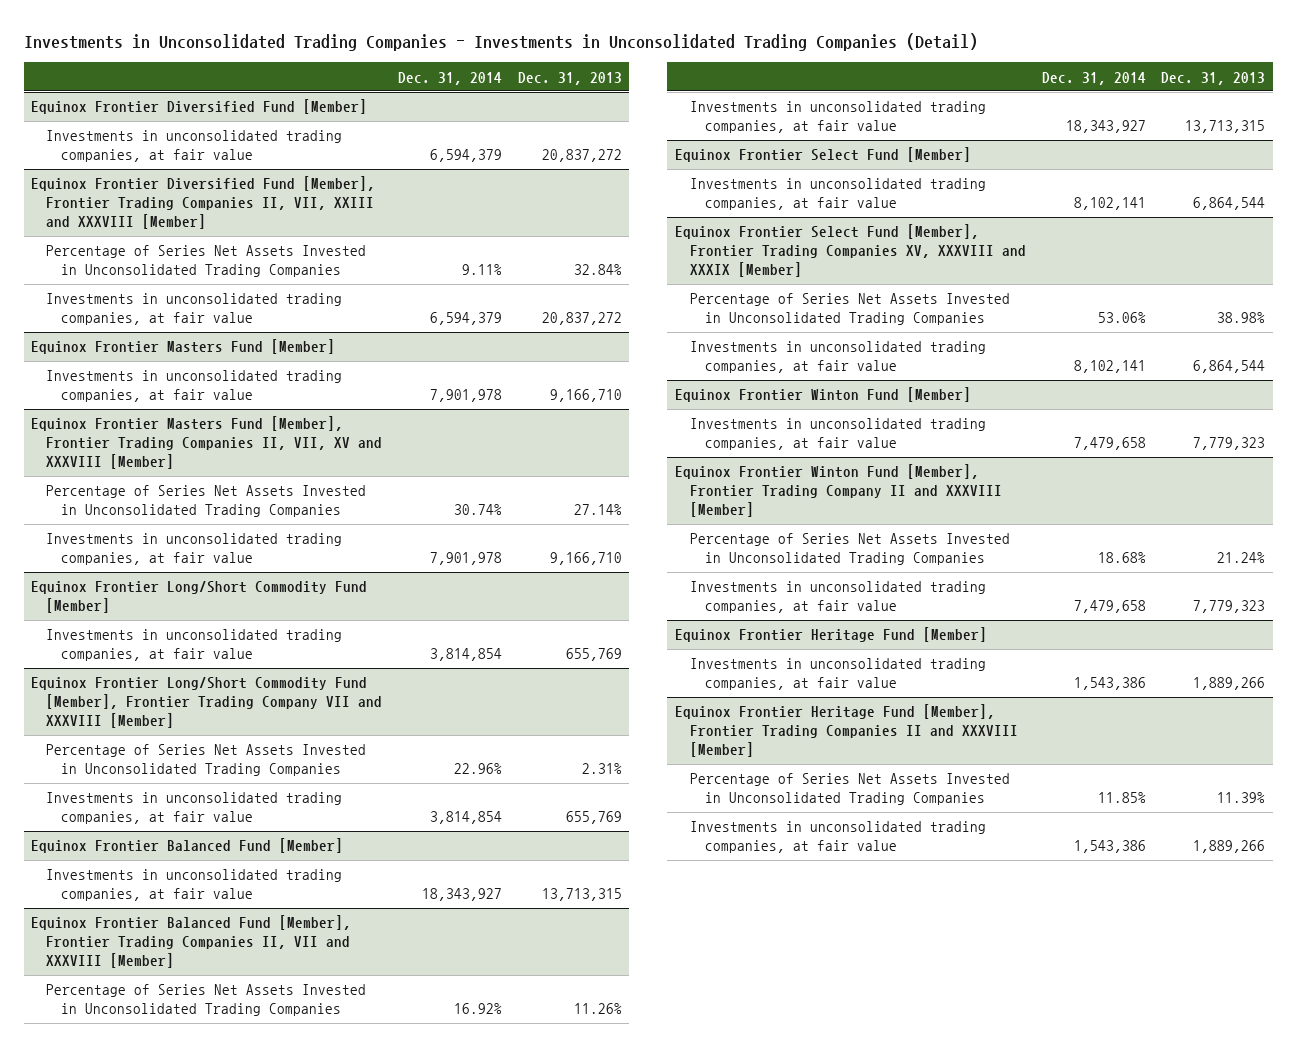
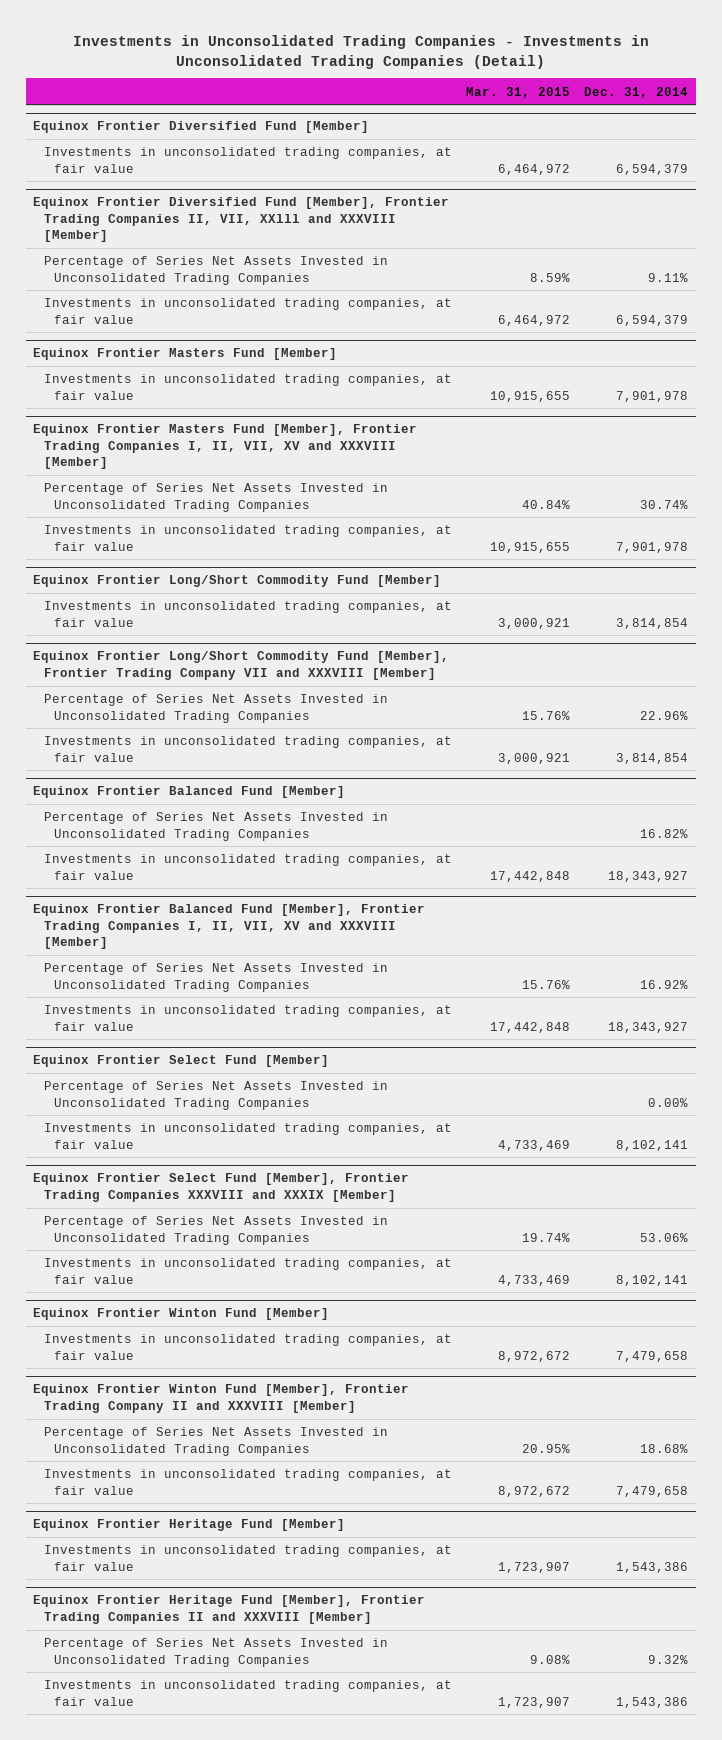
[517,71,622,85] Dec. 31, 2013 -> none
none -> [466,86,571,98] Mar. 31, 2015
[31,176,376,230] Equinox Frontier Diversified Fund [Member], Frontier Trading Companies II, VII, XXIII and XXXVIII [Member] -> [33,197,450,242] Equinox Frontier Diversified Fund [Member], Frontier Trading Companies II, VII, XXlll and XXXVIII [Member]
[31,416,383,470] Equinox Frontier Masters Fund [Member], Frontier Trading Companies II, VII, XV and XXXVIII [Member] -> [33,424,418,469] Equinox Frontier Masters Fund [Member], Frontier Trading Companies I, II, VII, XV and XXXVIII [Member]
none -> [43,812,388,841] Percentage of Series Net Assets Invested in Unconsolidated Trading Companies
[31,915,352,969] Equinox Frontier Balanced Fund [Member], Frontier Trading Companies II, VII and XXXVIII [Member] -> [33,904,426,949] Equinox Frontier Balanced Fund [Member], Frontier Trading Companies I, II, VII, XV and XXXVIII [Member]
none -> [43,1081,388,1110] Percentage of Series Net Assets Invested in Unconsolidated Trading Companies
[675,224,1027,278] Equinox Frontier Select Fund [Member], Frontier Trading Companies XV, XXXVIII and XXXIX [Member] -> [33,1173,410,1202] Equinox Frontier Select Fund [Member], Frontier Trading Companies XXXVIII and XXXIX [Member]
[1097,792,1146,804] 11.85% -> [648,1654,689,1664] 9.32%

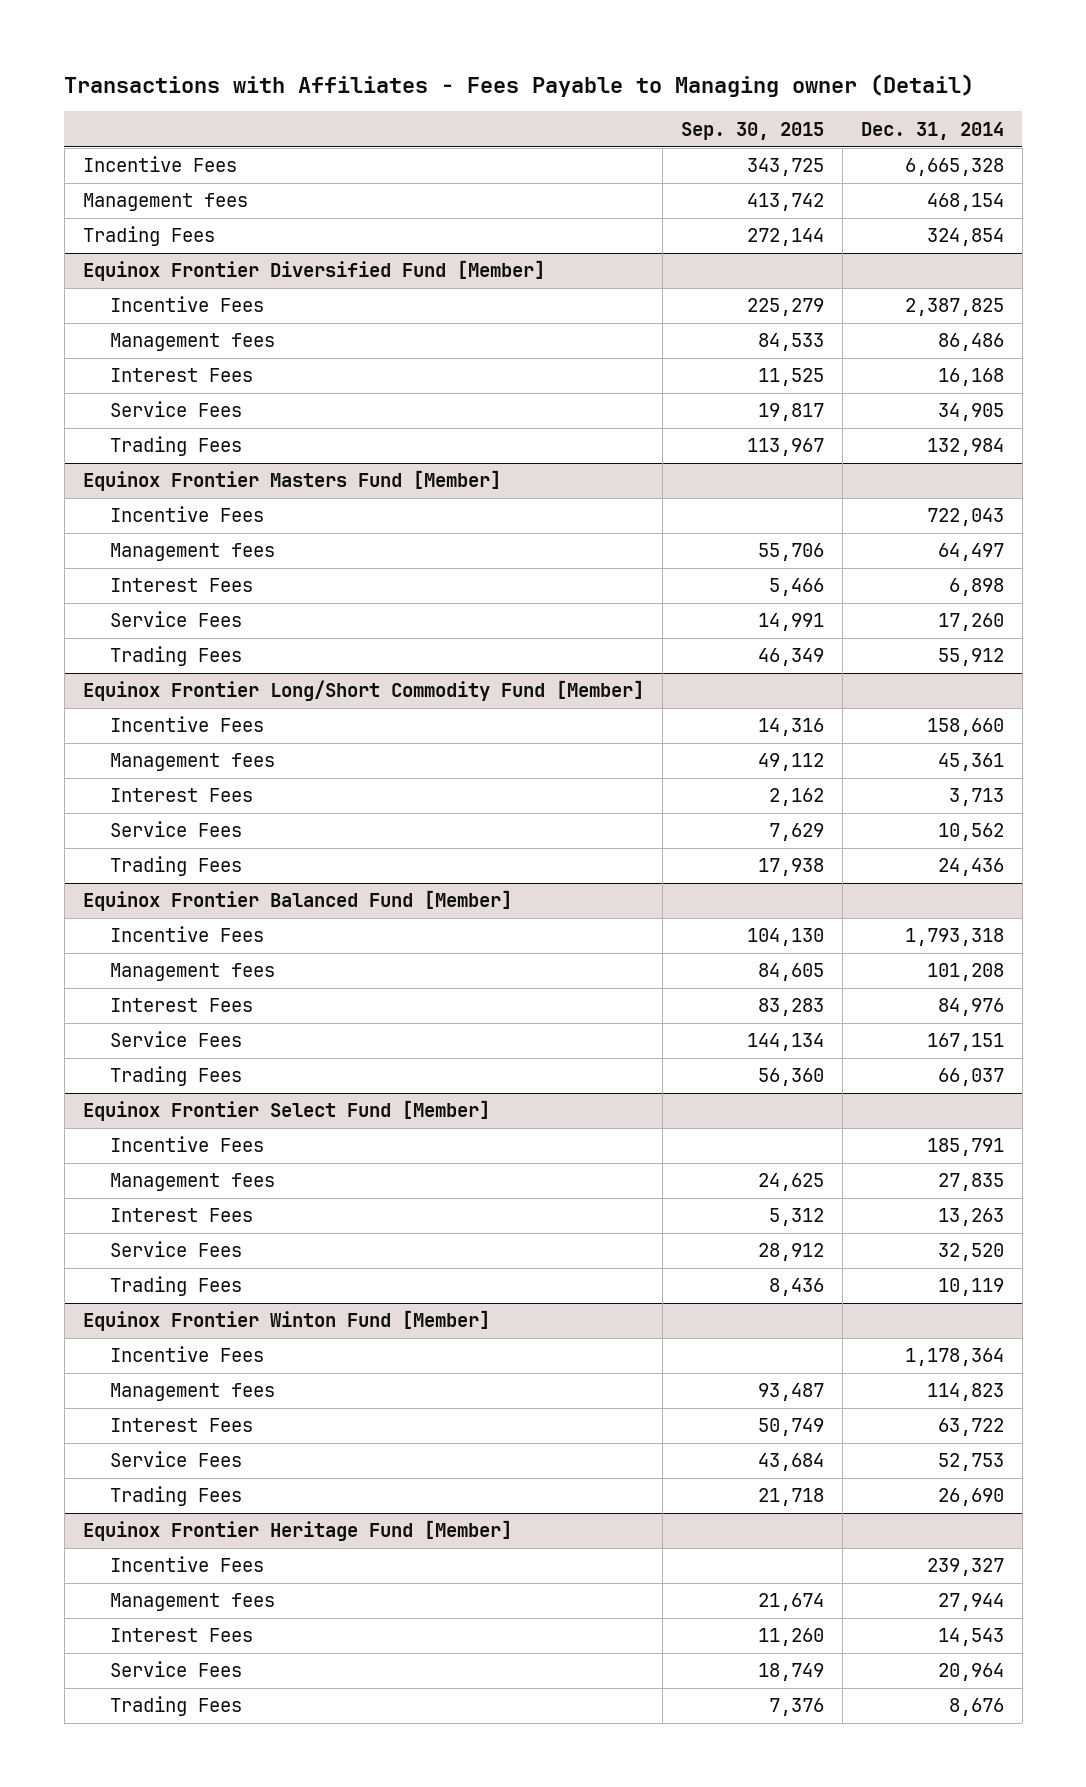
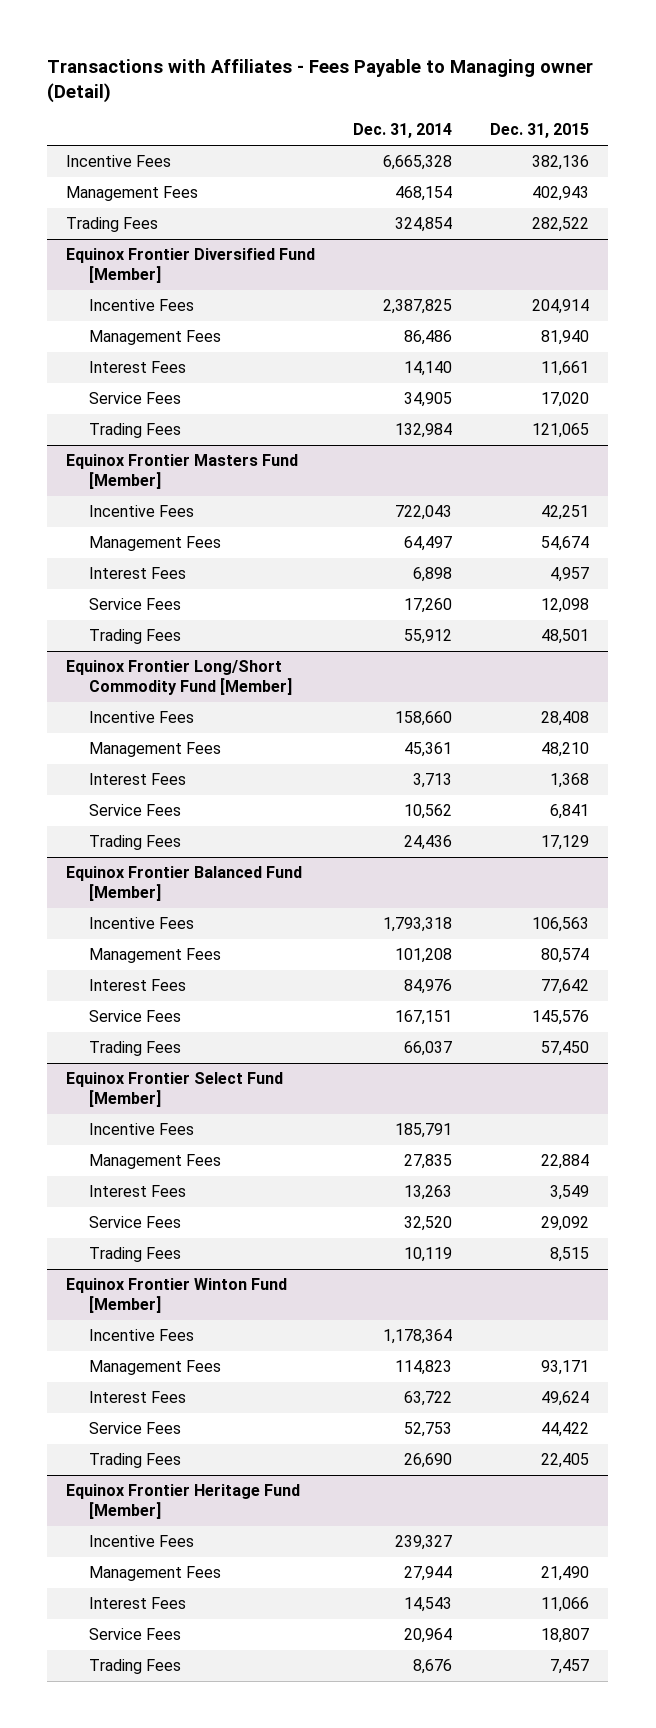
[680,121,824,140] Sep. 30, 2015 -> none
none -> [490,123,590,139] Dec. 31, 2015
[82,193,248,212] Management fees -> [66,186,199,202] Management Fees
[109,333,275,352] Management fees -> [88,330,221,346] Management Fees
[937,368,1004,387] 16,168 -> [404,361,453,377] 14,140
[109,543,275,562] Management fees -> [88,536,221,552] Management Fees
[109,753,275,772] Management fees -> [88,742,221,758] Management Fees
[109,963,275,982] Management fees -> [88,948,221,964] Management Fees
[109,1173,275,1192] Management fees -> [88,1154,221,1170] Management Fees
[109,1383,275,1402] Management fees -> [88,1360,221,1376] Management Fees
[109,1593,275,1612] Management fees -> [88,1566,221,1582] Management Fees

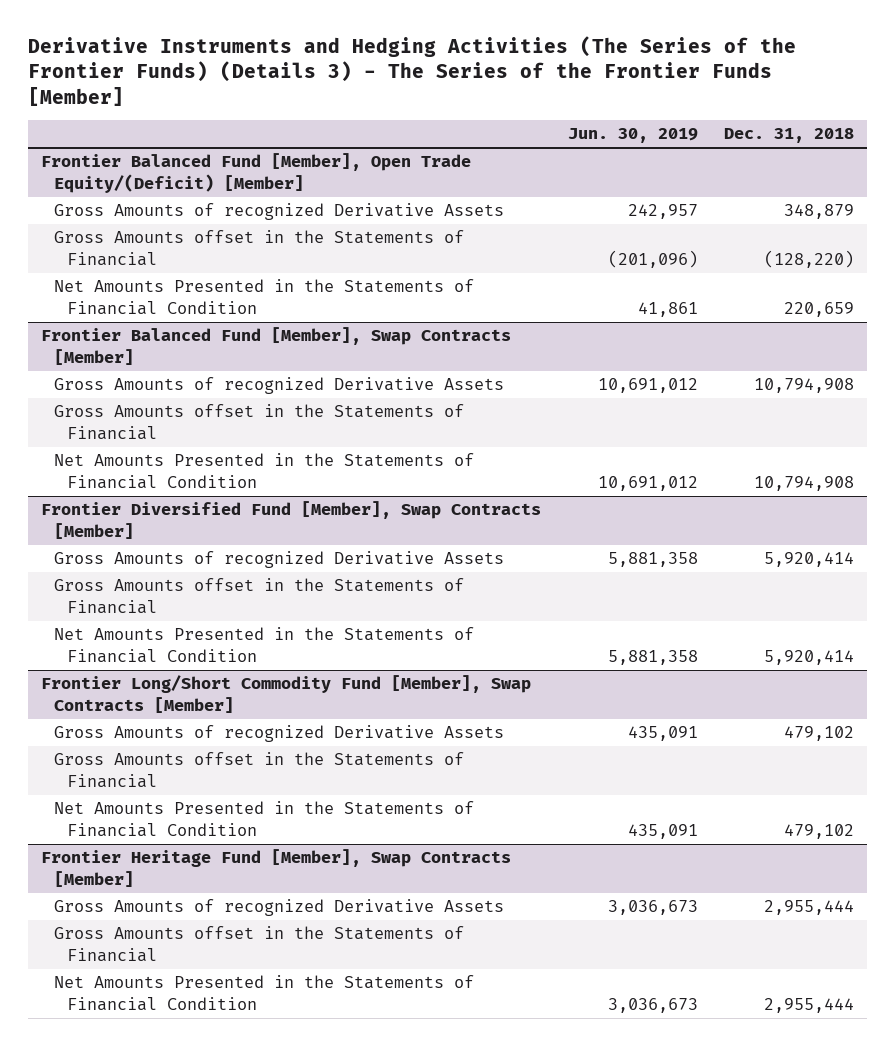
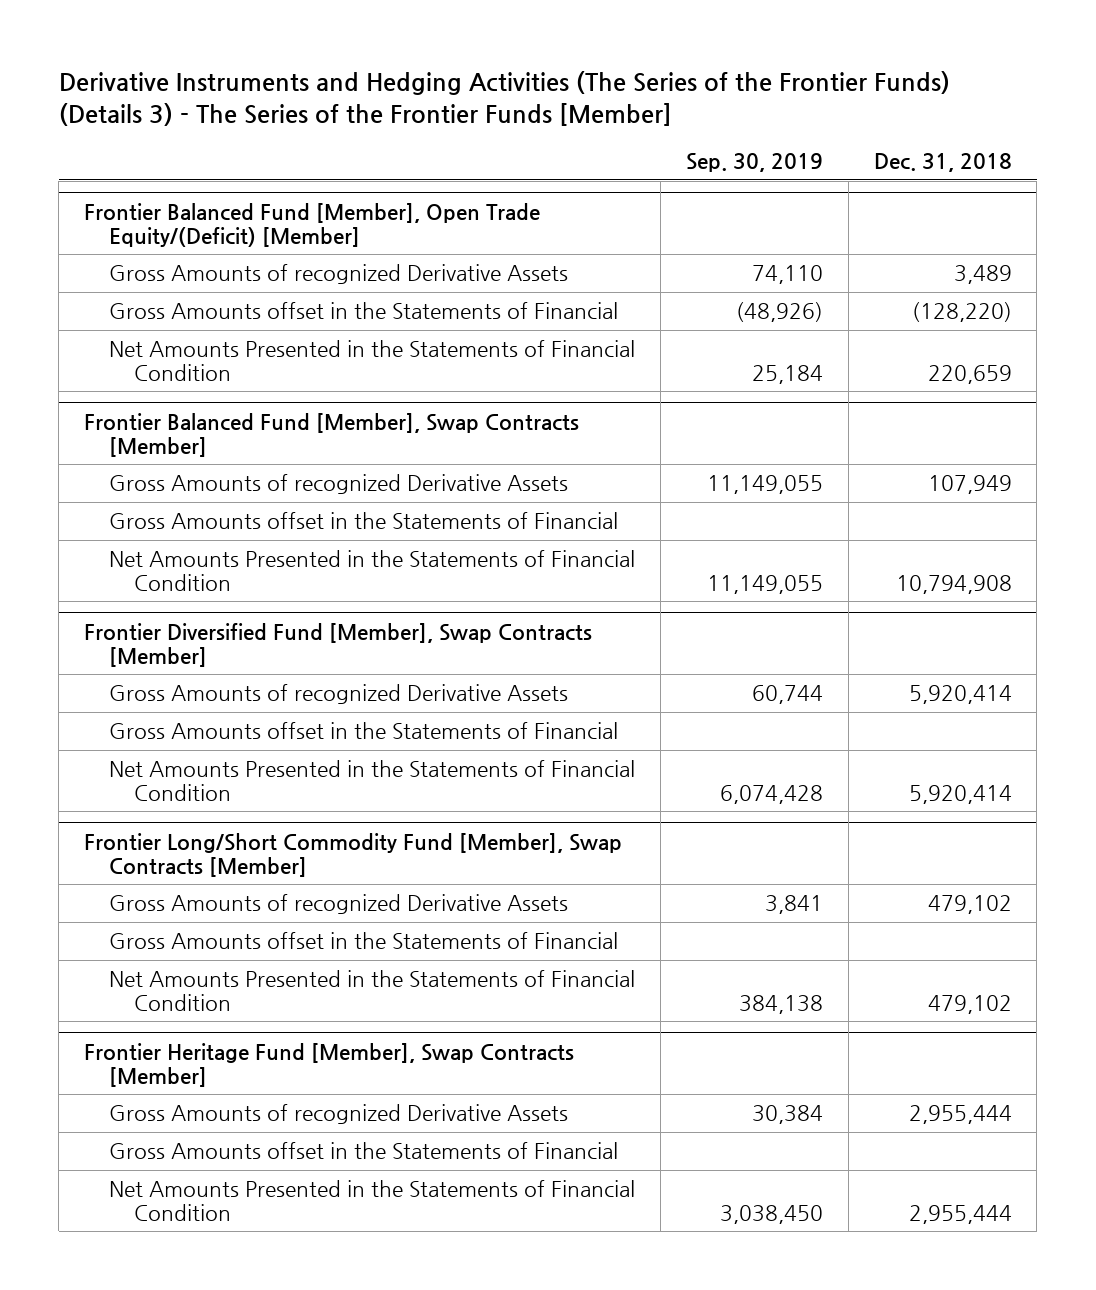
[567,128,698,144] Jun. 30, 2019 -> none
none -> [685,152,823,172] Sep. 30, 2019
[784,204,855,220] 348,879 -> [953,264,1012,284] 3,489
[754,378,855,394] 10,794,908 -> [927,474,1012,494] 107,949

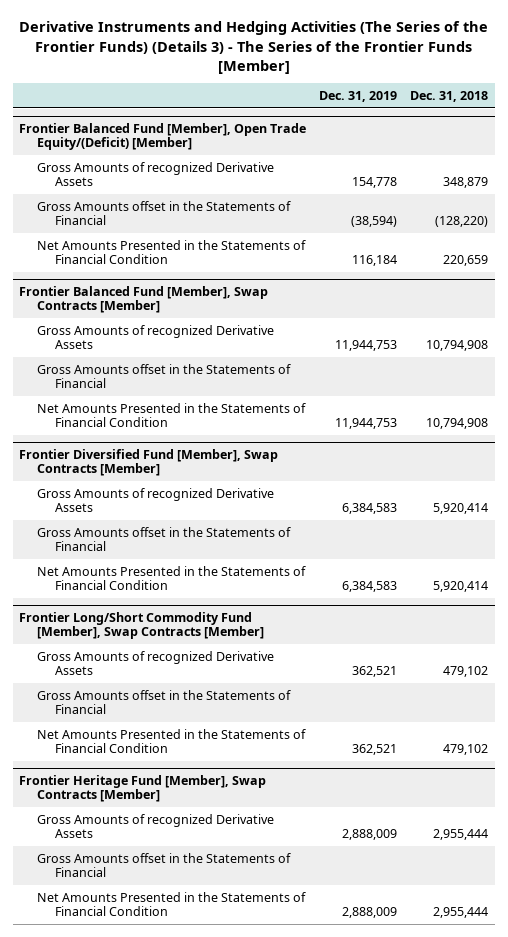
[685,152,823,172] Sep. 30, 2019 -> none
none -> [319,91,398,103] Dec. 31, 2019
[953,264,1012,284] 3,489 -> [443,177,489,189] 348,879
[927,474,1012,494] 107,949 -> [426,340,489,352] 10,794,908

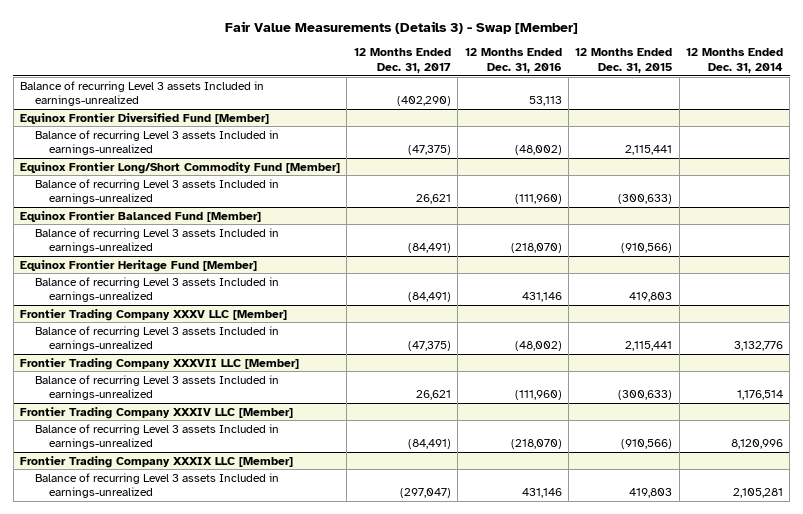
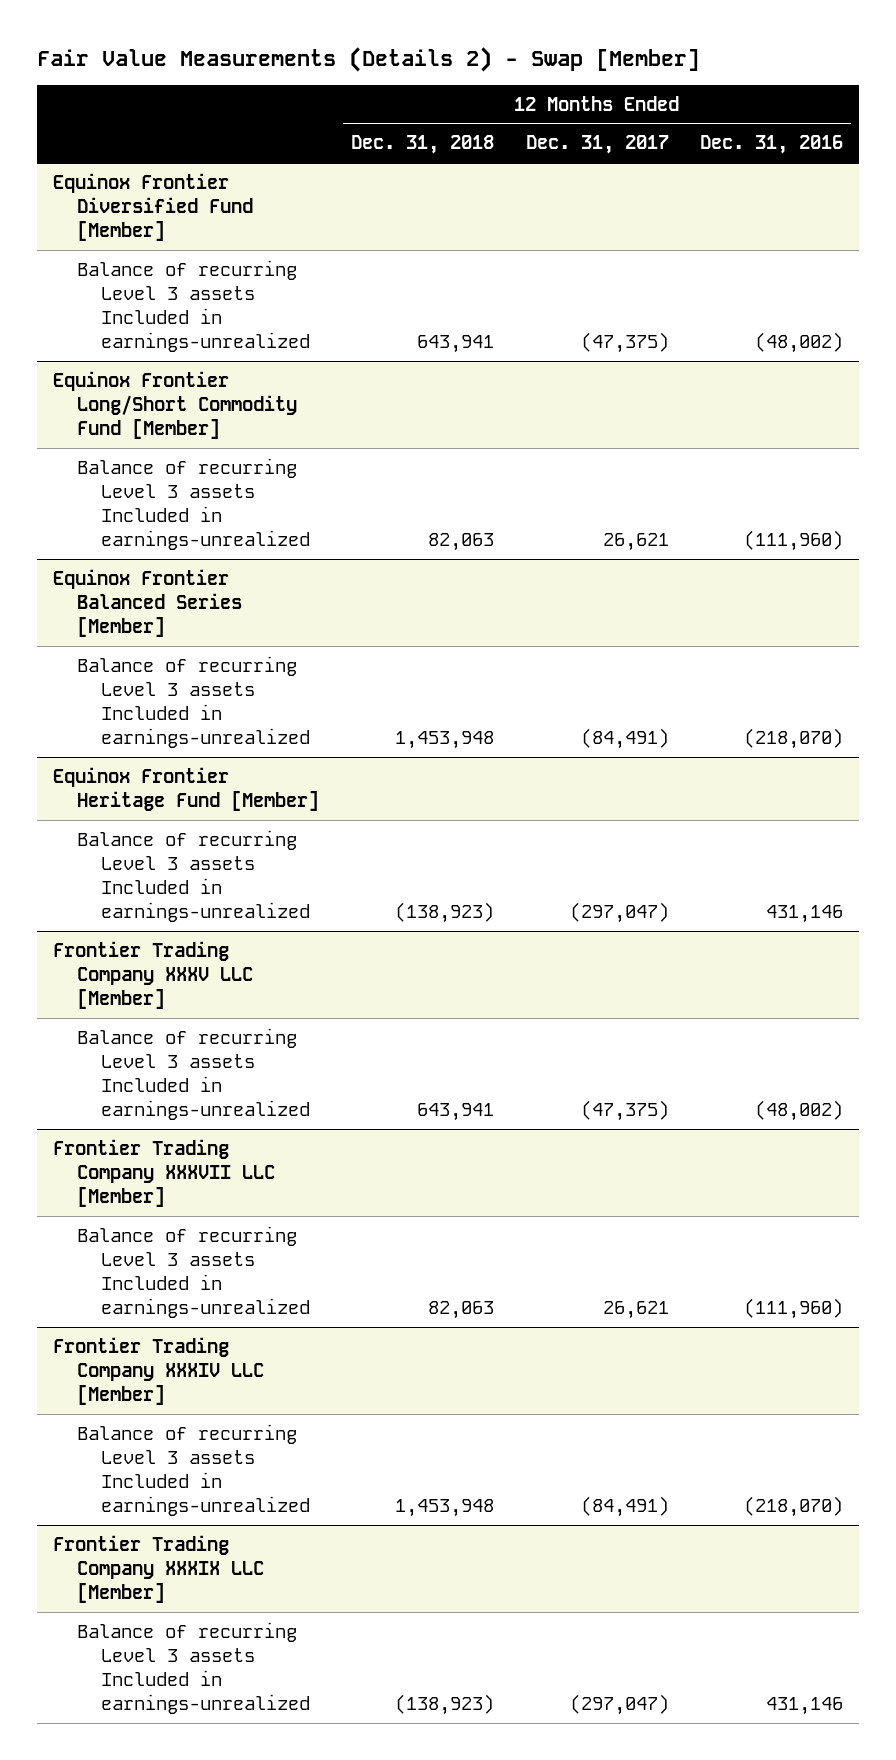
[224,20,578,34] Fair Value Measurements (Details 3) - Swap [Member] -> [36,46,700,72] Fair Value Measurements (Details 2) - Swap [Member]
[575,48,673,73] 12 Months Ended Dec. 31, 2015 -> none
[685,48,783,73] 12 Months Ended Dec. 31, 2014 -> none
none -> [350,135,494,155] Dec. 31, 2018
[20,80,265,107] Balance of recurring Level 3 assets Included in earnings-unrealized -> none
[20,210,262,222] Equinox Frontier Balanced Fund [Member] -> [52,568,242,638] Equinox Frontier Balanced Series [Member]
[407,292,451,303] (84,491) -> [569,902,669,924] (297,047)

